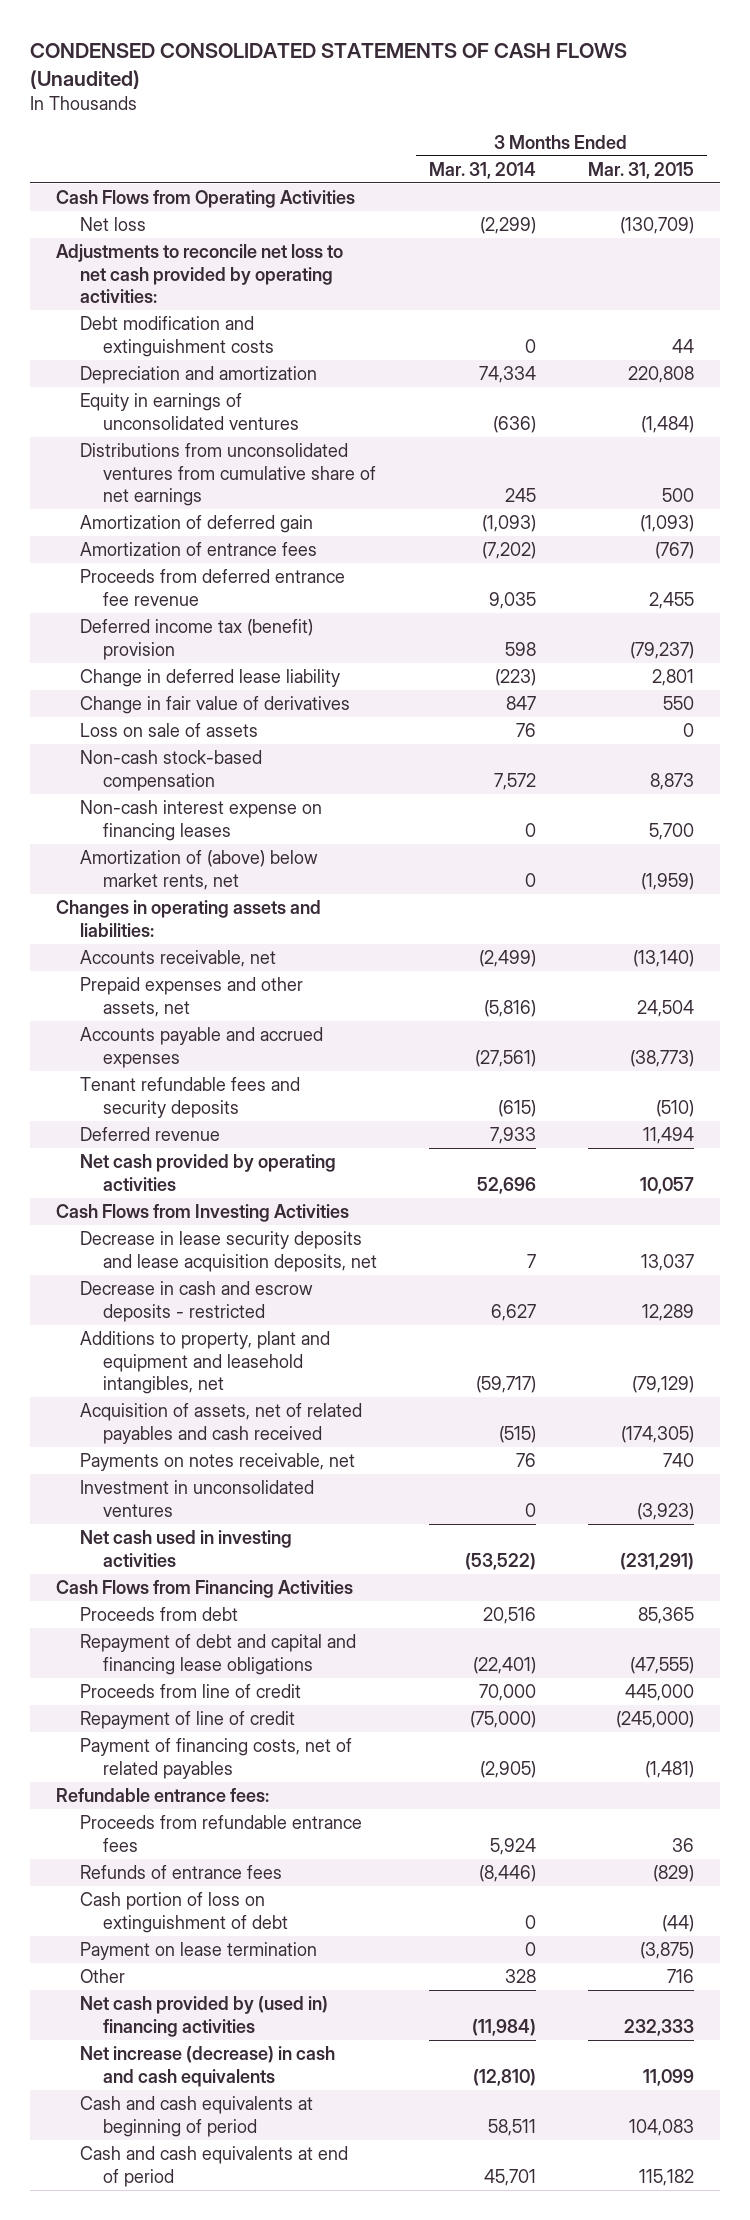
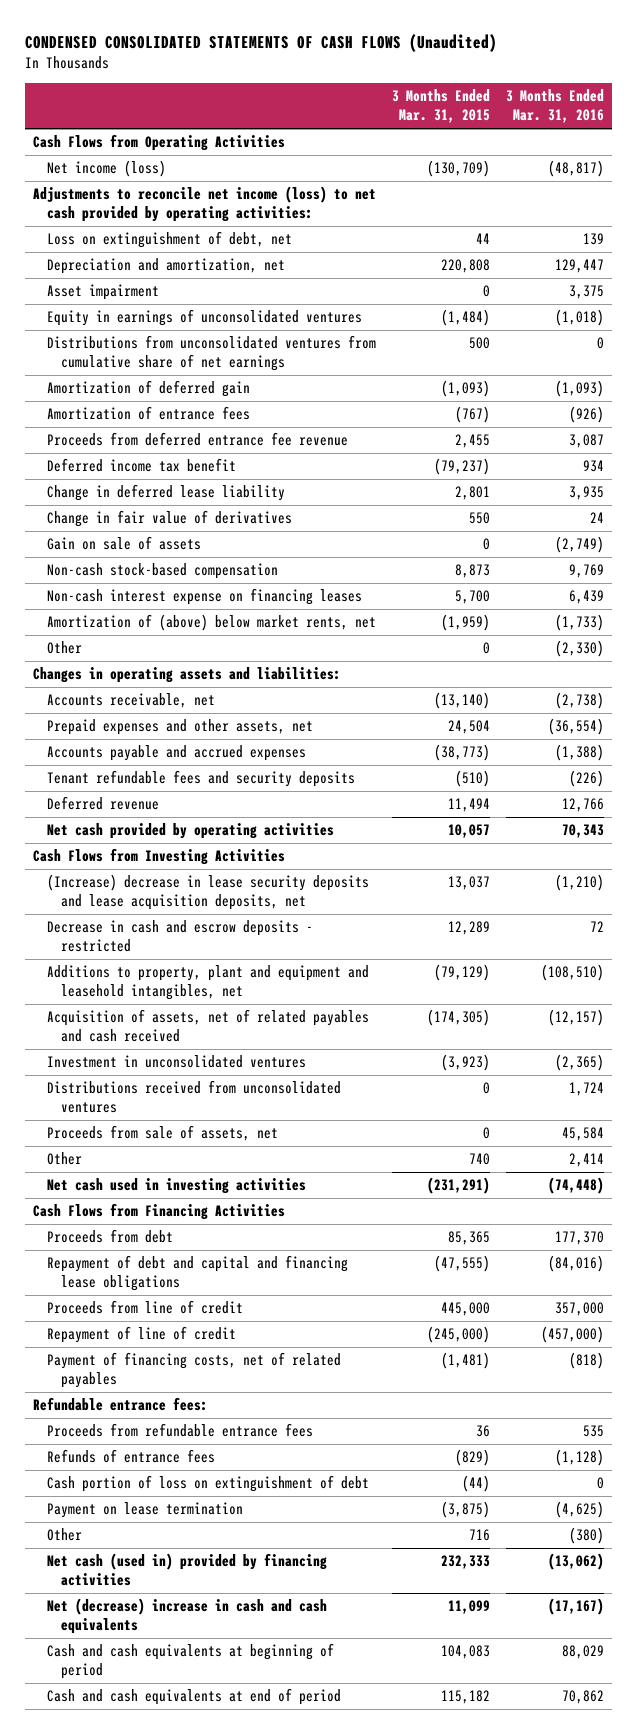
[428,161,536,179] Mar. 31, 2014 -> none
none -> [506,89,605,124] 3 Months Ended Mar. 31, 2016
[79,316,274,357] Debt modification and extinguishment costs -> none
[79,217,146,232] Net loss -> [47,160,167,178] Net income (loss)
[56,244,344,304] Adjustments to reconcile net loss to net cash provided by operating activities: -> [33,186,377,223] Adjustments to reconcile net income (loss) to net cash provided by operating activities:
none -> [47,231,293,249] Loss on extinguishment of debt, net
[79,366,317,385] Depreciation and amortization -> [47,258,286,275] Depreciation and amortization, net
none -> [47,284,160,301] Asset impairment
[79,619,313,660] Deferred income tax (benefit) provision -> [47,458,237,473] Deferred income tax benefit
[79,723,258,738] Loss on sale of assets -> [47,536,202,551] Gain on sale of assets
none -> [47,641,83,655] Other
[79,1231,377,1272] Decrease in lease security deposits and lease acquisition deposits, net -> [47,874,370,911] (Increase) decrease in lease security deposits and lease acquisition deposits, net
[79,1453,355,1472] Payments on notes receivable, net -> none
none -> [47,1080,342,1114] Distributions received from unconsolidated ventures
none -> [47,1125,279,1142] Proceeds from sale of assets, net
none -> [47,1152,83,1166] Other
[79,1996,328,2037] Net cash provided by (used in) financing activities -> [47,1553,328,1587] Net cash (used in) provided by financing activities
[79,2046,335,2087] Net increase (decrease) in cash and cash equivalents -> [47,1598,328,1635] Net (decrease) increase in cash and cash equivalents

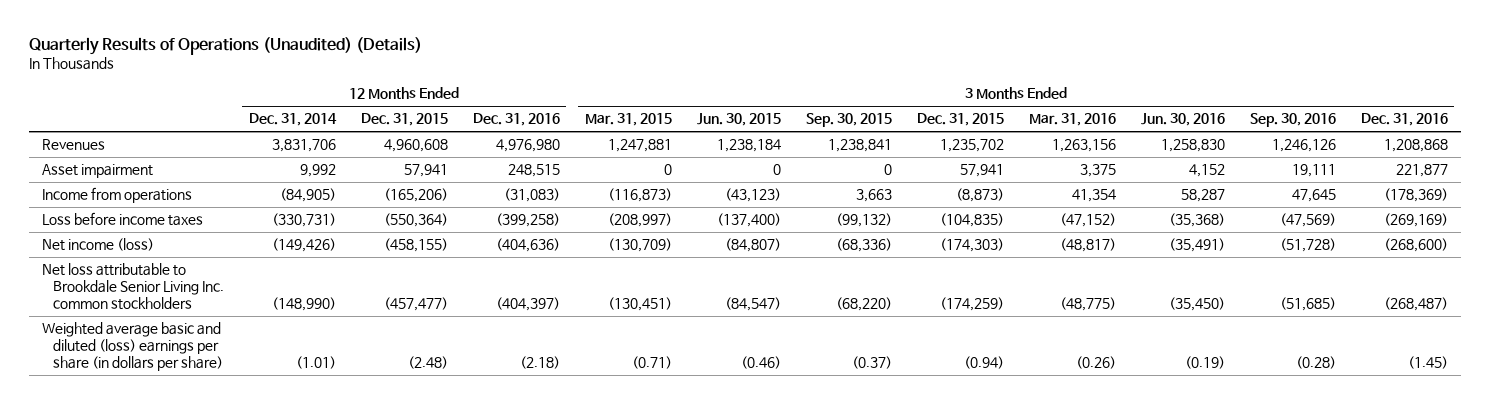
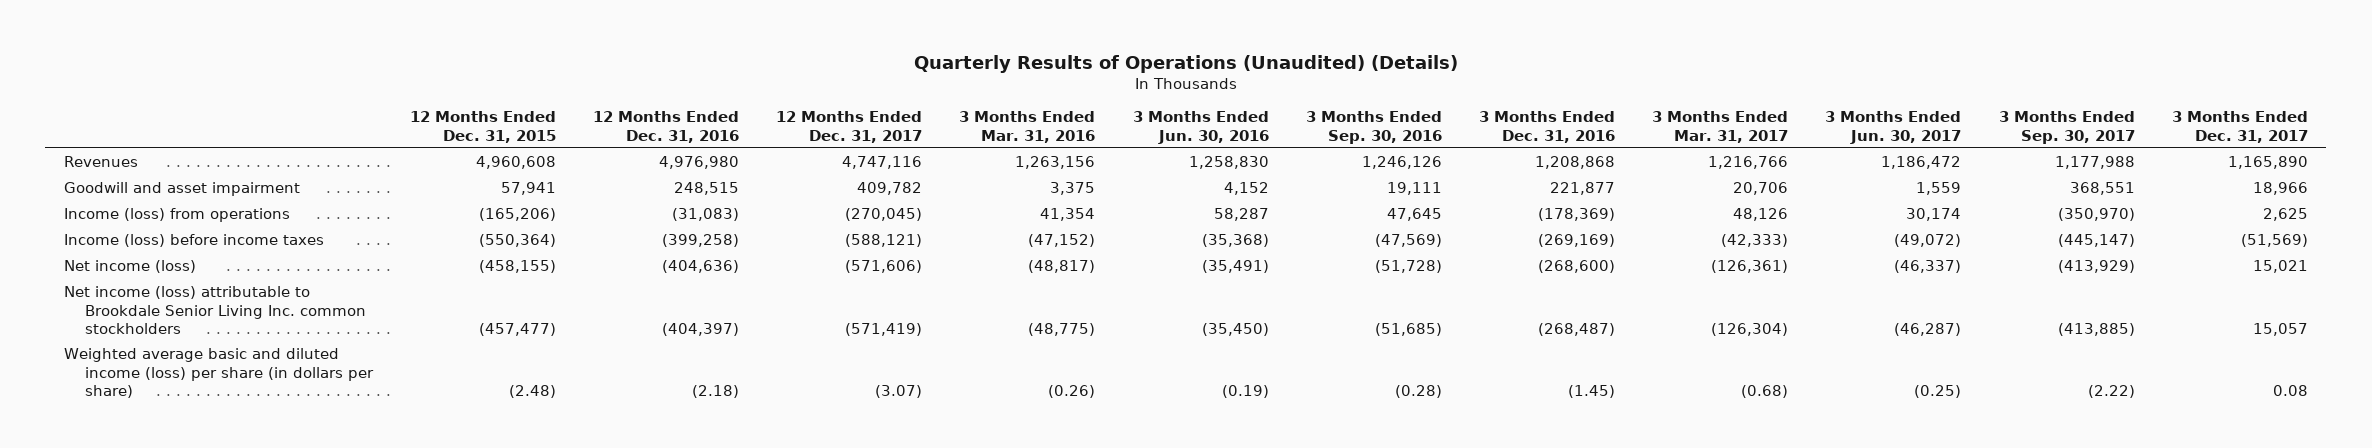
[248,113,337,127] Dec. 31, 2014 -> none
[584,113,672,127] Mar. 31, 2015 -> none
[696,113,781,127] Jun. 30, 2015 -> none
[805,113,892,128] Sep. 30, 2015 -> none
[916,113,1004,127] Dec. 31, 2015 -> none
none -> [776,111,923,143] 12 Months Ended Dec. 31, 2017
none -> [1652,111,1789,143] 3 Months Ended Mar. 31, 2017
none -> [1825,111,1962,144] 3 Months Ended Jun. 30, 2017
none -> [1998,111,2135,144] 3 Months Ended Sep. 30, 2017
none -> [2171,111,2308,143] 3 Months Ended Dec. 31, 2017
[41,164,153,179] Asset impairment -> [63,182,300,197] Goodwill and asset impairment
[41,187,192,204] Income from operations -> [63,208,290,223] Income (loss) from operations
[41,212,203,227] Loss before income taxes -> [63,234,324,248] Income (loss) before income taxes
[41,263,224,310] Net loss attributable to Brookdale Senior Living Inc. common stockholders -> [63,286,366,335] Net income (loss) attributable to Brookdale Senior Living Inc. common stockholders
[41,322,223,371] Weighted average basic and diluted (loss) earnings per share (in dollars per share) -> [63,348,374,399] Weighted average basic and diluted income (loss) per share (in dollars per share)

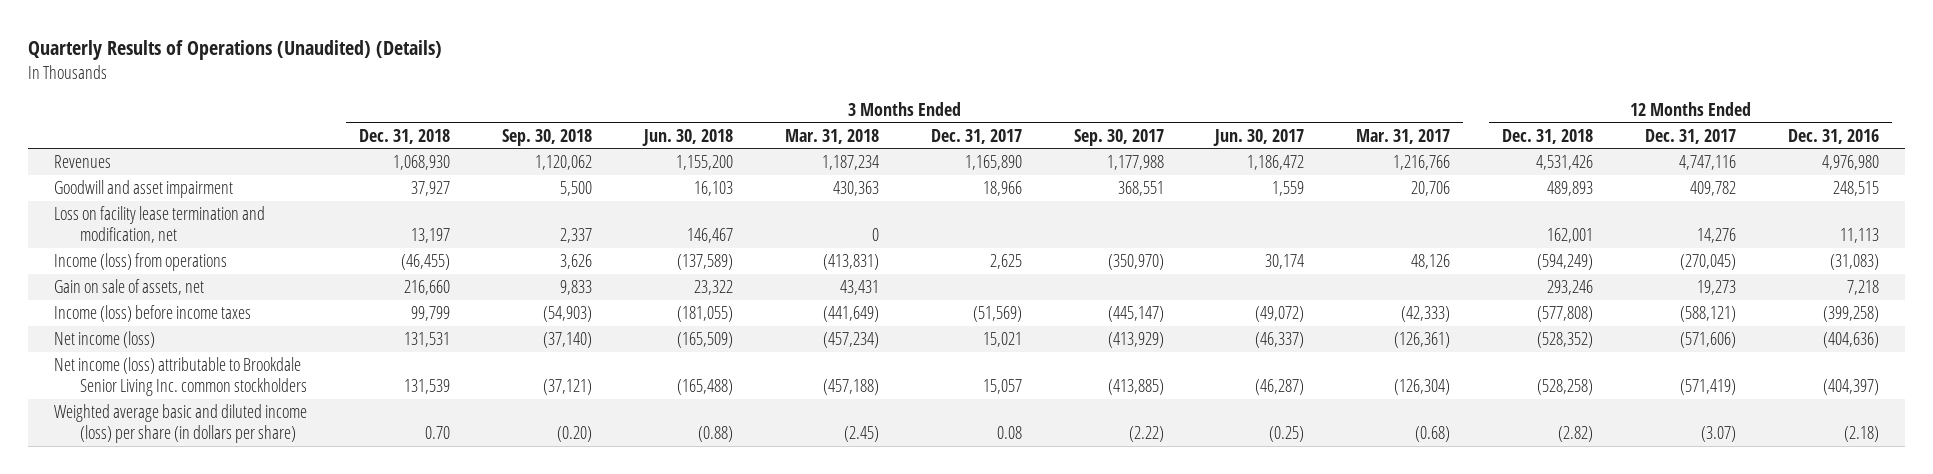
[409,111,556,143] 12 Months Ended Dec. 31, 2015 -> none
[959,111,1096,143] 3 Months Ended Mar. 31, 2016 -> none
[1132,111,1269,144] 3 Months Ended Jun. 30, 2016 -> none
[1305,111,1442,144] 3 Months Ended Sep. 30, 2016 -> none
[1478,111,1615,143] 3 Months Ended Dec. 31, 2016 -> none
none -> [359,128,451,144] Dec. 31, 2018
none -> [501,128,592,146] Sep. 30, 2018
none -> [641,128,733,146] Jun. 30, 2018
none -> [784,128,879,144] Mar. 31, 2018
none -> [1502,128,1594,144] Dec. 31, 2018
none -> [54,206,266,243] Loss on facility lease termination and modification, net
none -> [54,279,205,296] Gain on sale of assets, net

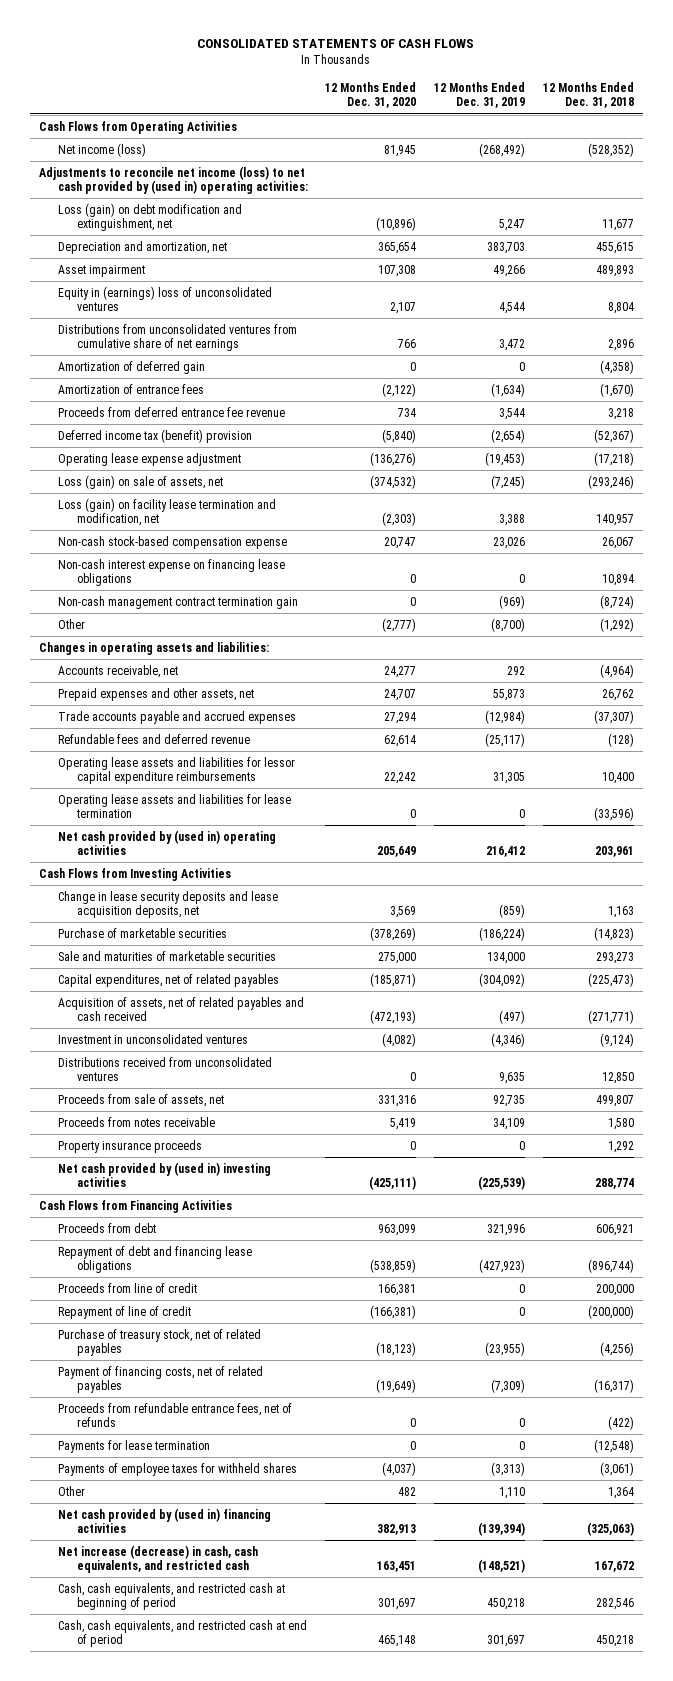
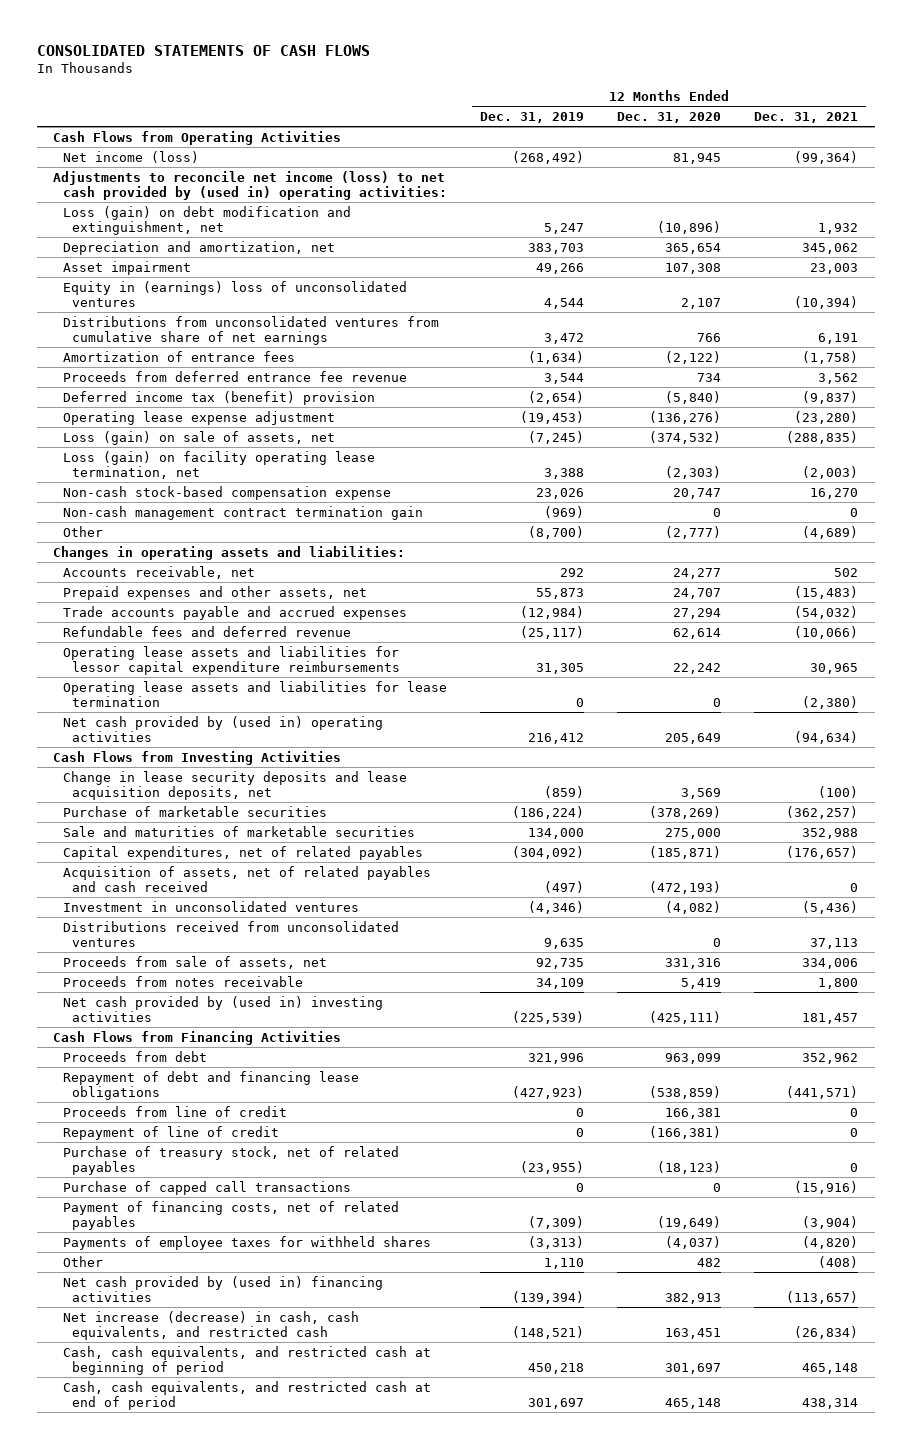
[543,81,635,109] 12 Months Ended Dec. 31, 2018 -> none
none -> [754,111,859,123] Dec. 31, 2021
[57,360,205,374] Amortization of deferred gain -> none
[57,497,276,527] Loss (gain) on facility lease termination and modification, net -> [62,450,375,479] Loss (gain) on facility operating lease termination, net
[57,558,285,587] Non-cash interest expense on financing lease obligations -> none
[57,1139,202,1153] Property insurance proceeds -> none
none -> [62,1180,351,1195] Purchase of capped call transactions
[57,1402,292,1428] Proceeds from refundable entrance fees, net of refunds -> none
[57,1439,210,1453] Payments for lease termination -> none

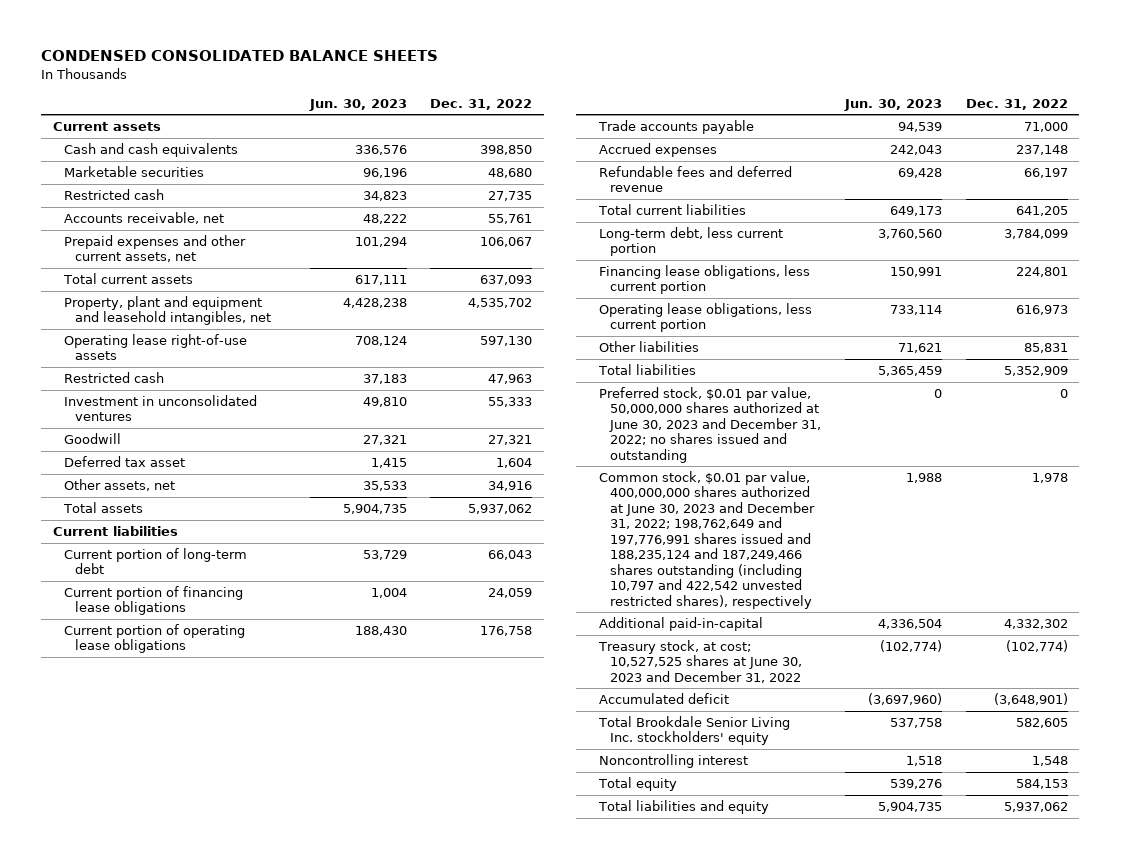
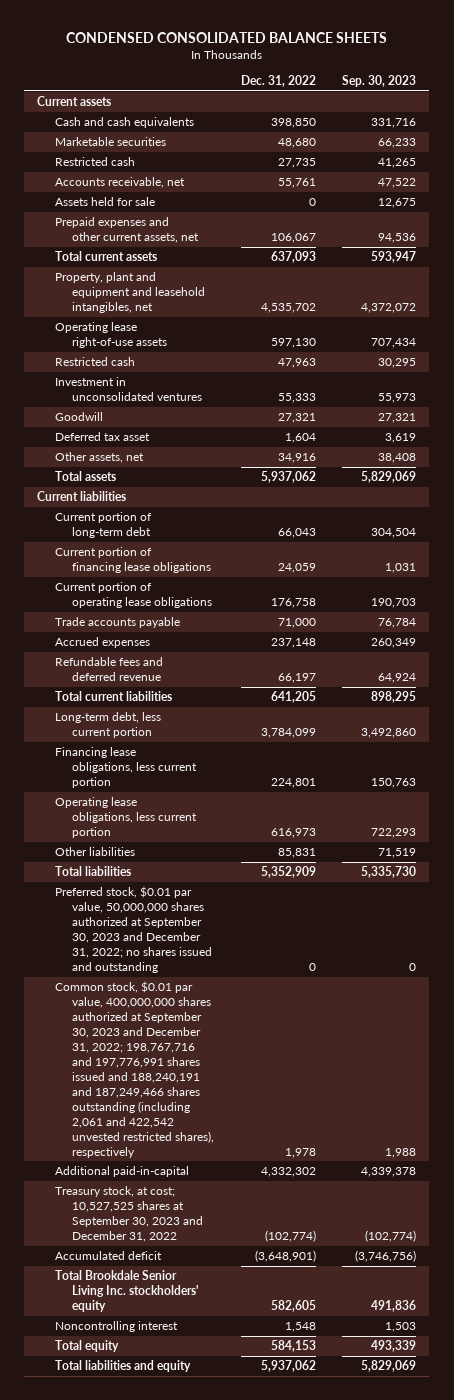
[308,98,407,111] Jun. 30, 2023 -> none
none -> [342,75,417,88] Sep. 30, 2023
none -> [54,197,155,207] Assets held for sale
[599,386,822,463] Preferred stock, $0.01 par value, 50,000,000 shares authorized at June 30, 2023 and December 31, 2022; no shares issued and outstanding -> [54,886,213,974] Preferred stock, $0.01 par value, 50,000,000 shares authorized at September 30, 2023 and December 31, 2022; no shares issued and outstanding
[599,470,816,609] Common stock, $0.01 par value, 400,000,000 shares authorized at June 30, 2023 and December 31, 2022; 198,762,649 and 197,776,991 shares issued and 188,235,124 and 187,249,466 shares outstanding (including 10,797 and 422,542 unvested restricted shares), respectively -> [54,981,215,1158] Common stock, $0.01 par value, 400,000,000 shares authorized at September 30, 2023 and December 31, 2022; 198,767,716 and 197,776,991 shares issued and 188,240,191 and 187,249,466 shares outstanding (including 2,061 and 422,542 unvested restricted shares), respectively
[598,639,803,683] Treasury stock, at cost; 10,527,525 shares at June 30, 2023 and December 31, 2022 -> [54,1186,204,1243] Treasury stock, at cost; 10,527,525 shares at September 30, 2023 and December 31, 2022

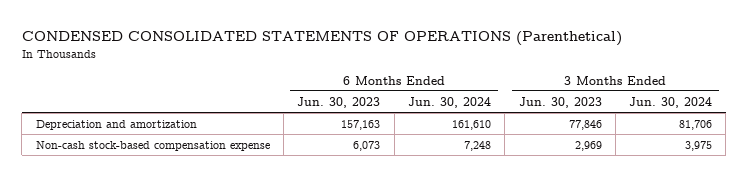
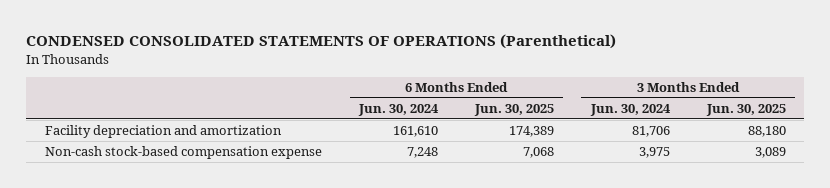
[297,96,381,108] Jun. 30, 2023 -> none
[518,96,602,108] Jun. 30, 2023 -> none
none -> [473,103,554,116] Jun. 30, 2025
none -> [705,103,786,116] Jun. 30, 2025
[35,119,197,130] Depreciation and amortization -> [44,125,282,139] Facility depreciation and amortization

